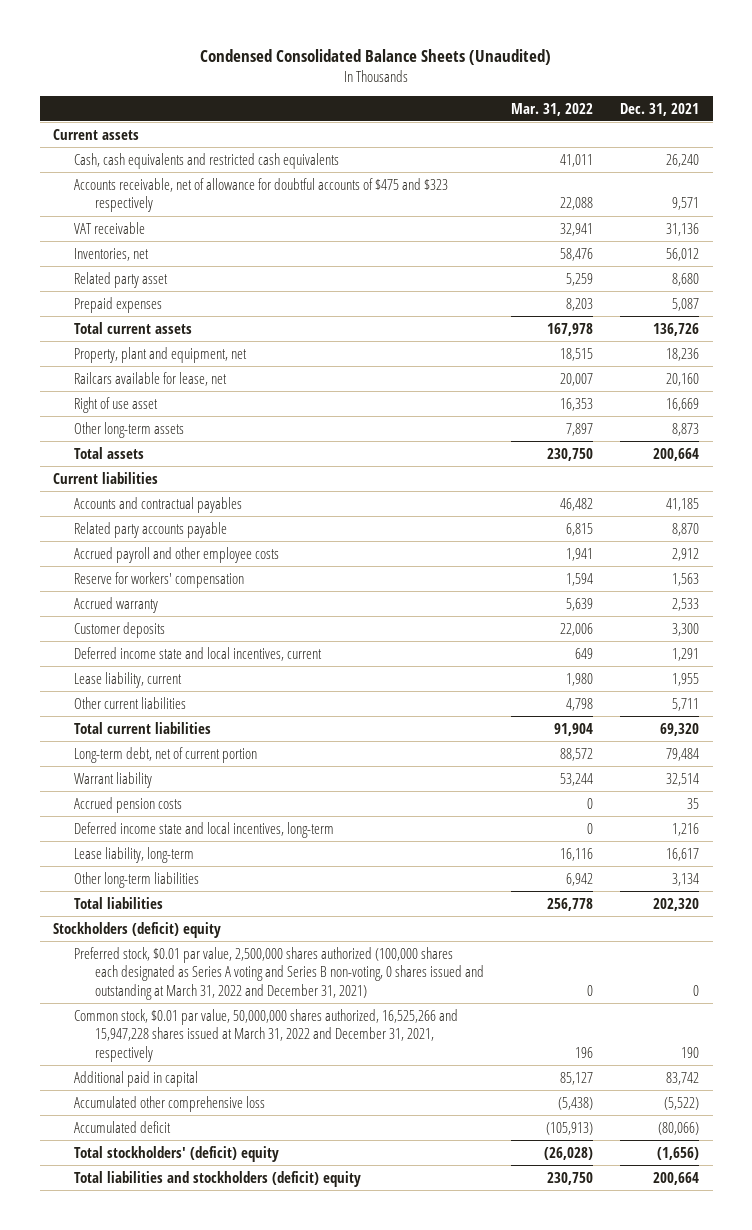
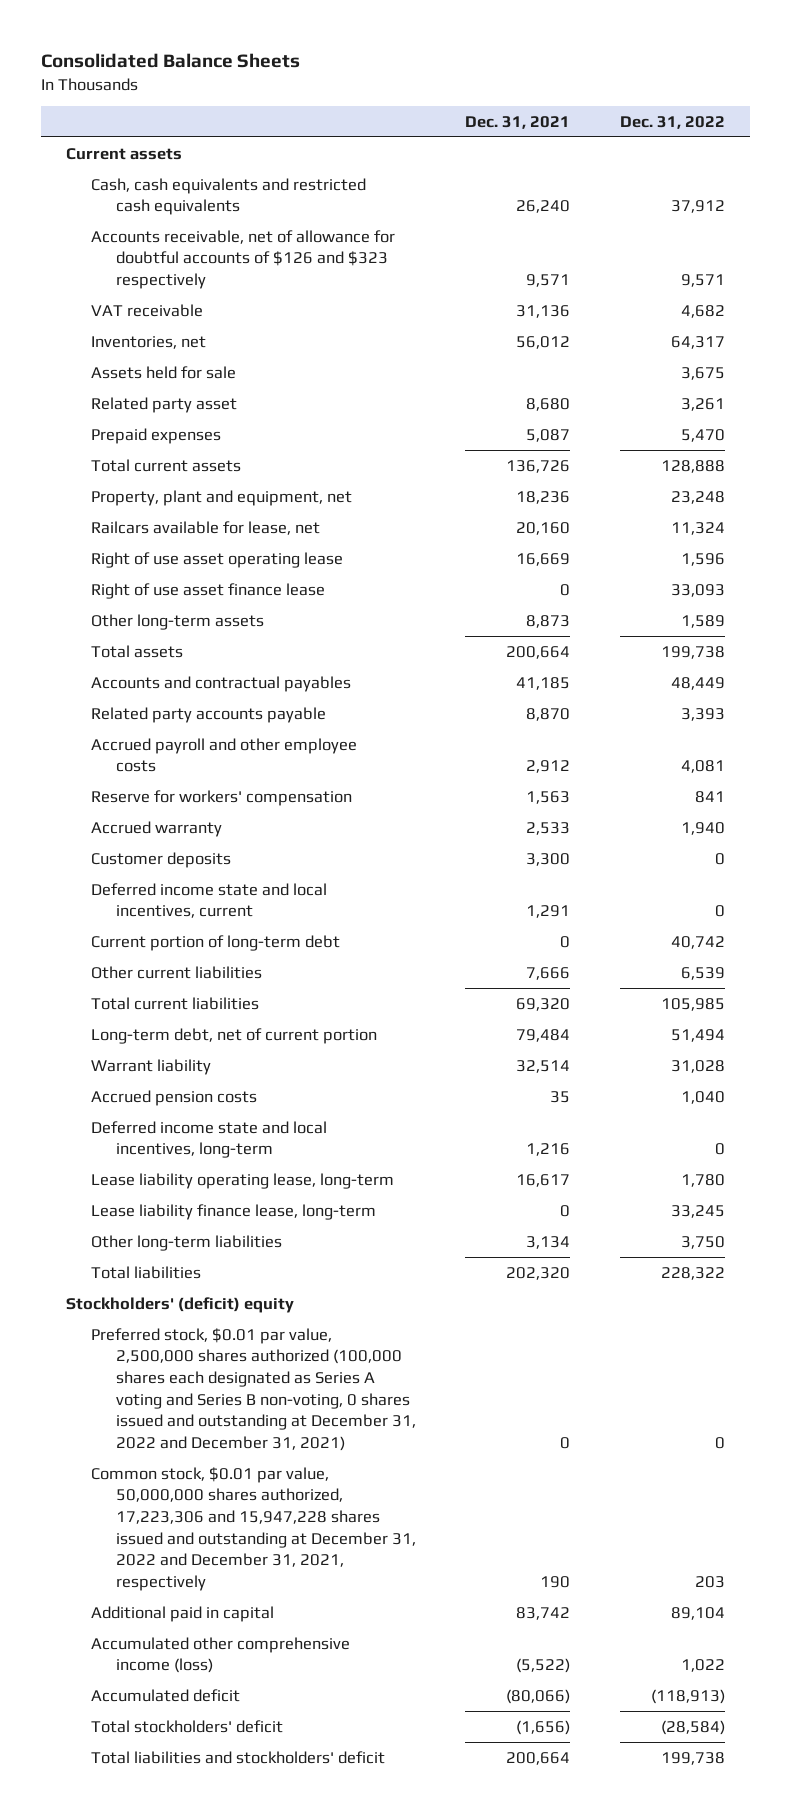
[200,49,552,66] Condensed Consolidated Balance Sheets (Unaudited) -> [40,52,300,68] Consolidated Balance Sheets
[511,102,594,116] Mar. 31, 2022 -> none
none -> [619,116,725,130] Dec. 31, 2022
[74,177,449,213] Accounts receivable, net of allowance for doubtful accounts of $475 and $323 respectively -> [90,229,395,290] Accounts receivable, net of allowance for doubtful accounts of $126 and $323 respectively
none -> [90,365,236,379] Assets held for sale
[74,396,159,413] Right of use asset -> [90,551,343,568] Right of use asset operating lease
none -> [90,582,325,599] Right of use asset finance lease
[53,471,159,484] Current liabilities -> none
[74,671,183,688] Lease liability, current -> none
none -> [90,934,340,951] Current portion of long-term debt
[672,697,700,711] 5,711 -> [526,966,571,980] 7,666
[74,846,195,863] Lease liability, long-term -> [90,1172,394,1189] Lease liability operating lease, long-term
none -> [90,1203,376,1220] Lease liability finance lease, long-term
[53,921,222,938] Stockholders (deficit) equity -> [65,1296,294,1313] Stockholders' (deficit) equity
[74,946,485,1000] Preferred stock, $0.01 par value, 2,500,000 shares authorized (100,000 shares each designated as Series A voting and Series B non-voting, 0 shares issued and outstanding at March 31, 2022 and December 31, 2021) -> [90,1327,417,1451] Preferred stock, $0.01 par value, 2,500,000 shares authorized (100,000 shares each designated as Series A voting and Series B non-voting, 0 shares issued and outstanding at December 31, 2022 and December 31, 2021)
[74,1008,459,1062] Common stock, $0.01 par value, 50,000,000 shares authorized, 16,525,266 and 15,947,228 shares issued at March 31, 2022 and December 31, 2021, respectively -> [90,1466,417,1591] Common stock, $0.01 par value, 50,000,000 shares authorized, 17,223,306 and 15,947,228 shares issued and outstanding at December 31, 2022 and December 31, 2021, respectively
[74,1095,266,1112] Accumulated other comprehensive loss -> [90,1636,350,1674] Accumulated other comprehensive income (loss)
[74,1145,280,1162] Total stockholders' (deficit) equity -> [90,1719,283,1733] Total stockholders' deficit
[74,1170,362,1187] Total liabilities and stockholders (deficit) equity -> [90,1750,385,1764] Total liabilities and stockholders' deficit

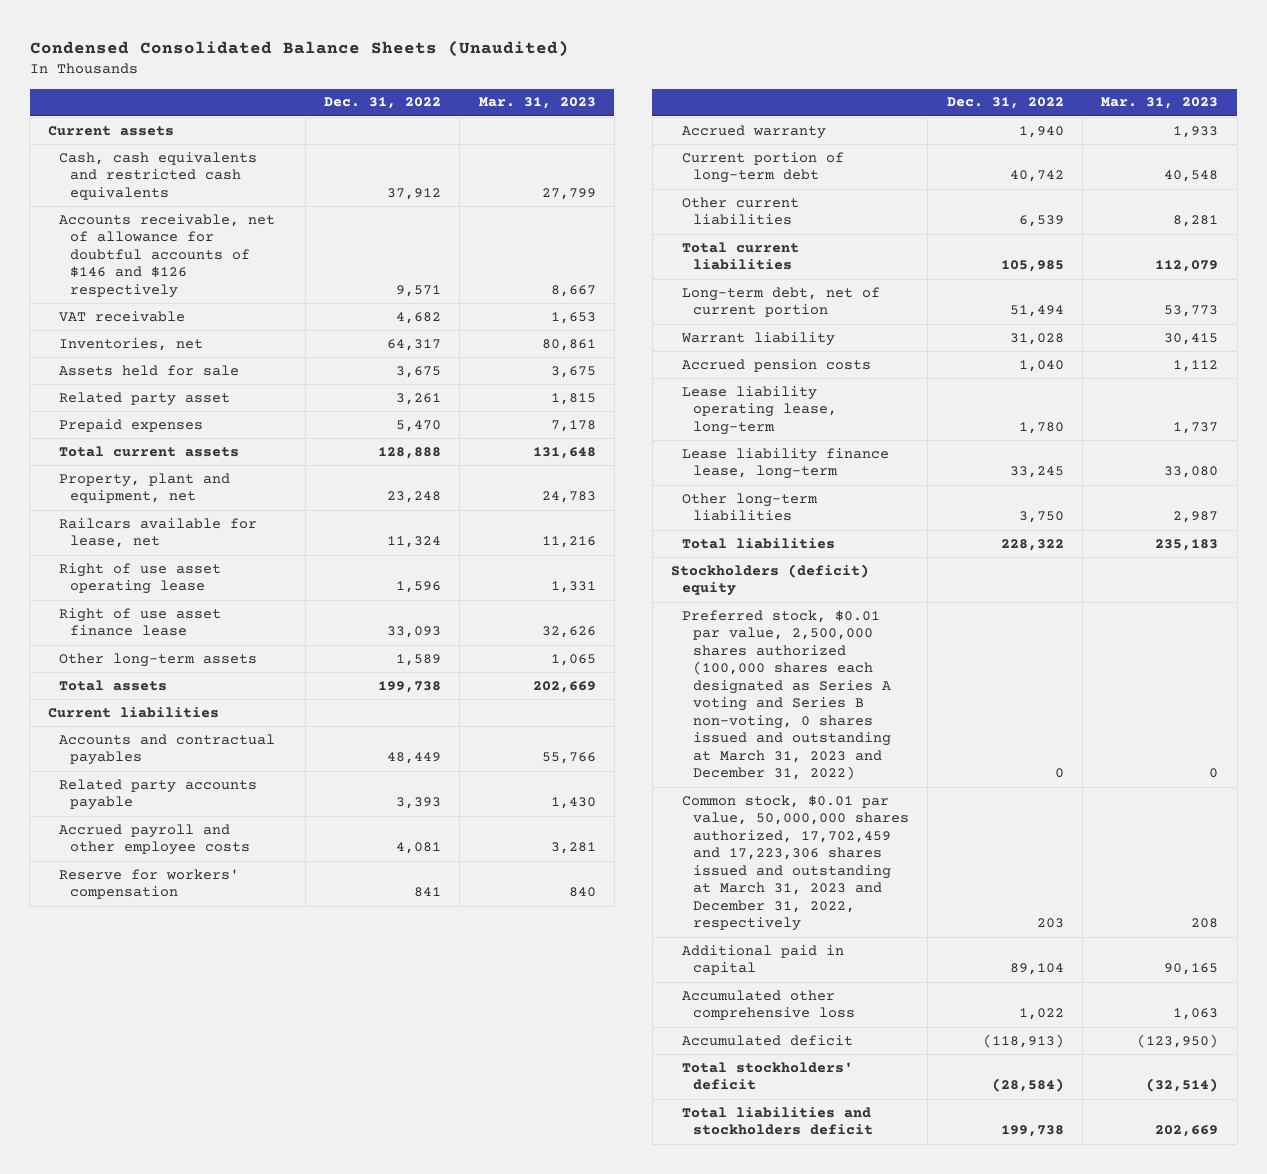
[40,52,300,68] Consolidated Balance Sheets -> [29,41,569,58] Condensed Consolidated Balance Sheets (Unaudited)
[465,116,571,130] Dec. 31, 2021 -> none
none -> [478,97,596,110] Mar. 31, 2023
[90,229,395,290] Accounts receivable, net of allowance for doubtful accounts of $126 and $323 respectively -> [59,213,276,298] Accounts receivable, net of allowance for doubtful accounts of $146 and $126 respectively
none -> [48,706,220,718] Current liabilities
[90,851,231,868] Customer deposits -> none
[90,882,327,919] Deferred income state and local incentives, current -> none
[90,1120,327,1159] Deferred income state and local incentives, long-term -> none
[65,1296,294,1313] Stockholders' (deficit) equity -> [671,563,870,597] Stockholders (deficit) equity
[90,1327,417,1451] Preferred stock, $0.01 par value, 2,500,000 shares authorized (100,000 shares each designated as Series A voting and Series B non-voting, 0 shares issued and outstanding at December 31, 2022 and December 31, 2021) -> [681,609,891,781] Preferred stock, $0.01 par value, 2,500,000 shares authorized (100,000 shares each designated as Series A voting and Series B non-voting, 0 shares issued and outstanding at March 31, 2023 and December 31, 2022)
[90,1466,417,1591] Common stock, $0.01 par value, 50,000,000 shares authorized, 17,223,306 and 15,947,228 shares issued and outstanding at December 31, 2022 and December 31, 2021, respectively -> [681,794,909,932] Common stock, $0.01 par value, 50,000,000 shares authorized, 17,702,459 and 17,223,306 shares issued and outstanding at March 31, 2023 and December 31, 2022, respectively
[90,1636,350,1674] Accumulated other comprehensive income (loss) -> [681,989,855,1021] Accumulated other comprehensive loss
[90,1750,385,1764] Total liabilities and stockholders' deficit -> [681,1106,873,1136] Total liabilities and stockholders deficit

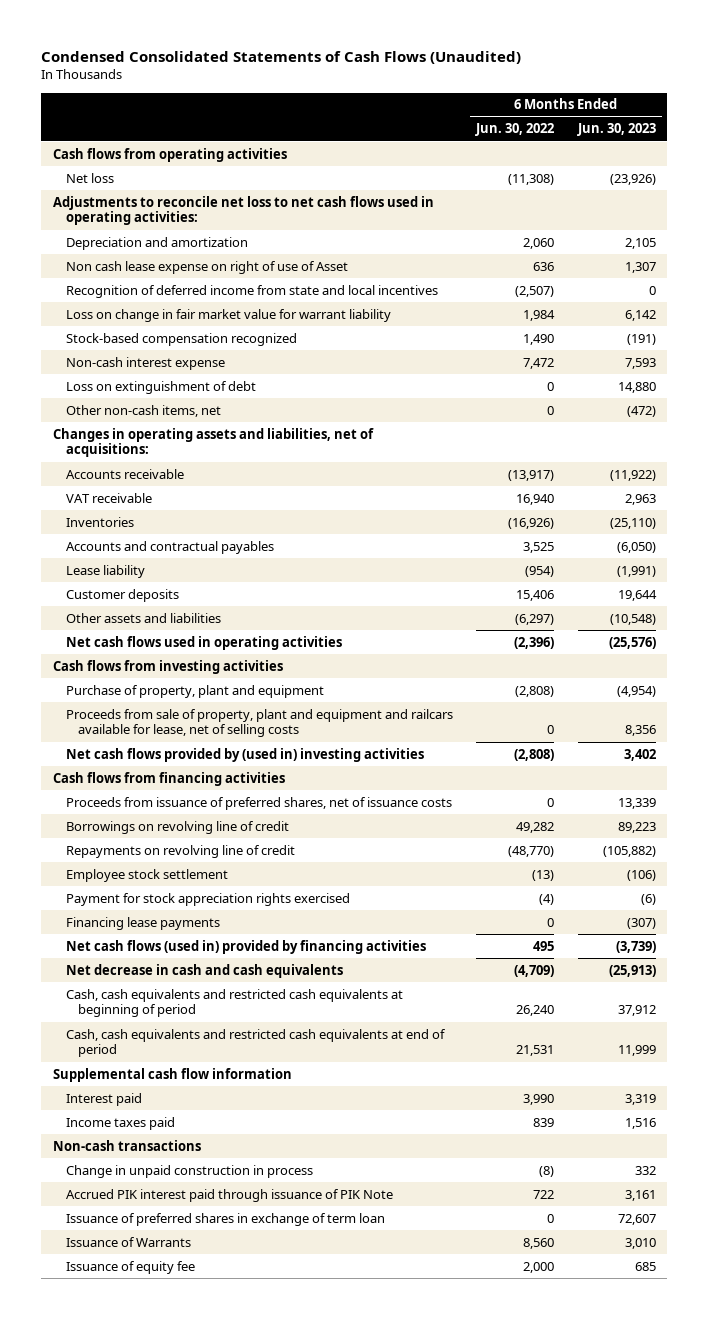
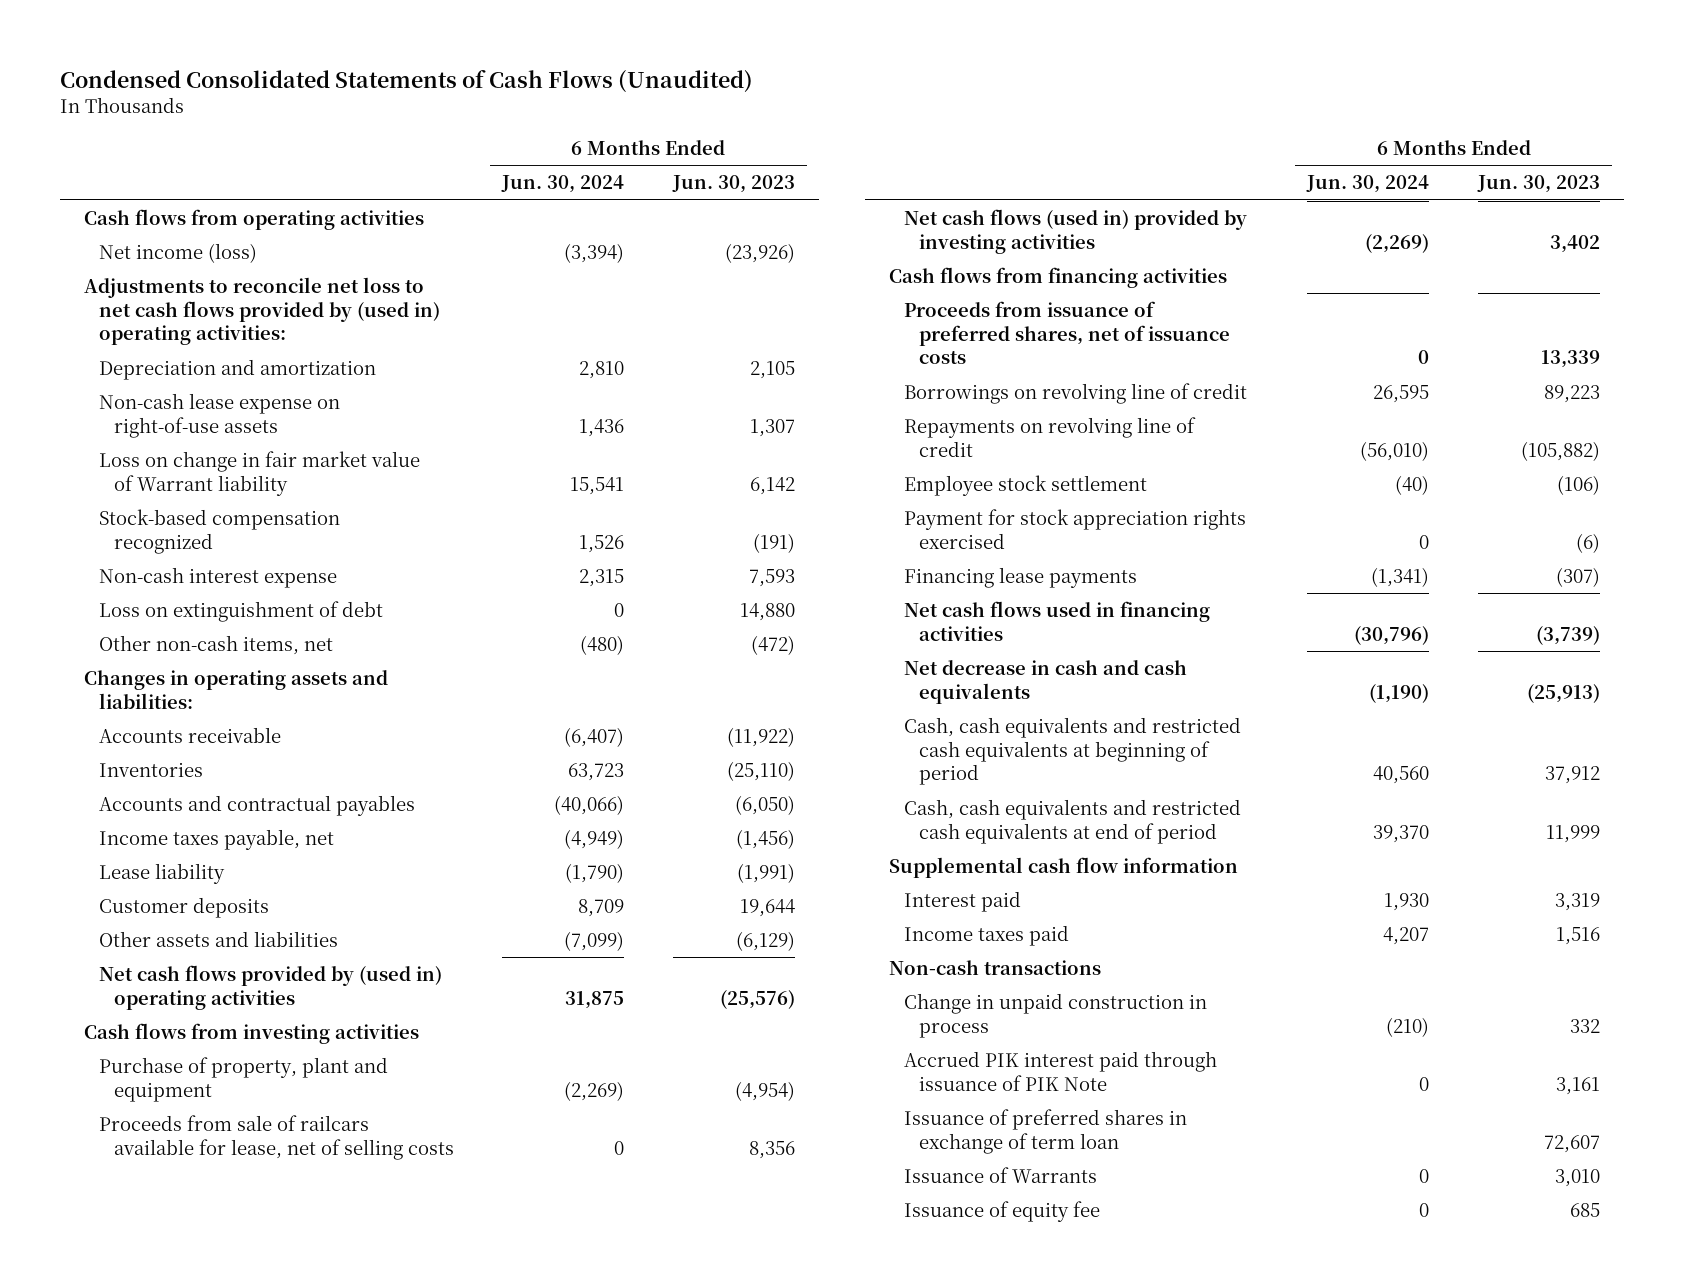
[475,123,555,137] Jun. 30, 2022 -> none
none -> [501,175,625,194] Jun. 30, 2024
[65,172,114,183] Net loss -> [98,242,257,263] Net income (loss)
[53,195,435,226] Adjustments to reconcile net loss to net cash flows used in operating activities: -> [83,276,440,346] Adjustments to reconcile net loss to net cash flows provided by (used in) operating activities:
[65,284,438,298] Recognition of deferred income from state and local incentives -> none
[65,260,348,274] Non cash lease expense on right of use of Asset -> [98,392,340,438] Non-cash lease expense on right-of-use assets
[65,308,391,322] Loss on change in fair market value for warrant liability -> [98,450,420,496] Loss on change in fair market value of Warrant liability
[53,427,375,458] Changes in operating assets and liabilities, net of acquisitions: -> [83,669,388,709] Changes in operating assets and liabilities:
[65,492,152,503] VAT receivable -> none
none -> [98,828,334,850] Income taxes payable, net
[609,613,656,625] (10,548) -> [735,930,795,951] (6,129)
[65,635,342,650] Net cash flows used in operating activities -> [98,964,442,1010] Net cash flows provided by (used in) operating activities
[65,708,453,738] Proceeds from sale of property, plant and equipment and railcars available for lease, net of selling costs -> [98,1114,454,1160] Proceeds from sale of railcars available for lease, net of selling costs
[65,747,424,762] Net cash flows provided by (used in) investing activities -> [904,208,1248,254] Net cash flows (used in) provided by investing activities
[65,939,426,954] Net cash flows (used in) provided by financing activities -> [904,600,1211,641] Net cash flows used in financing activities

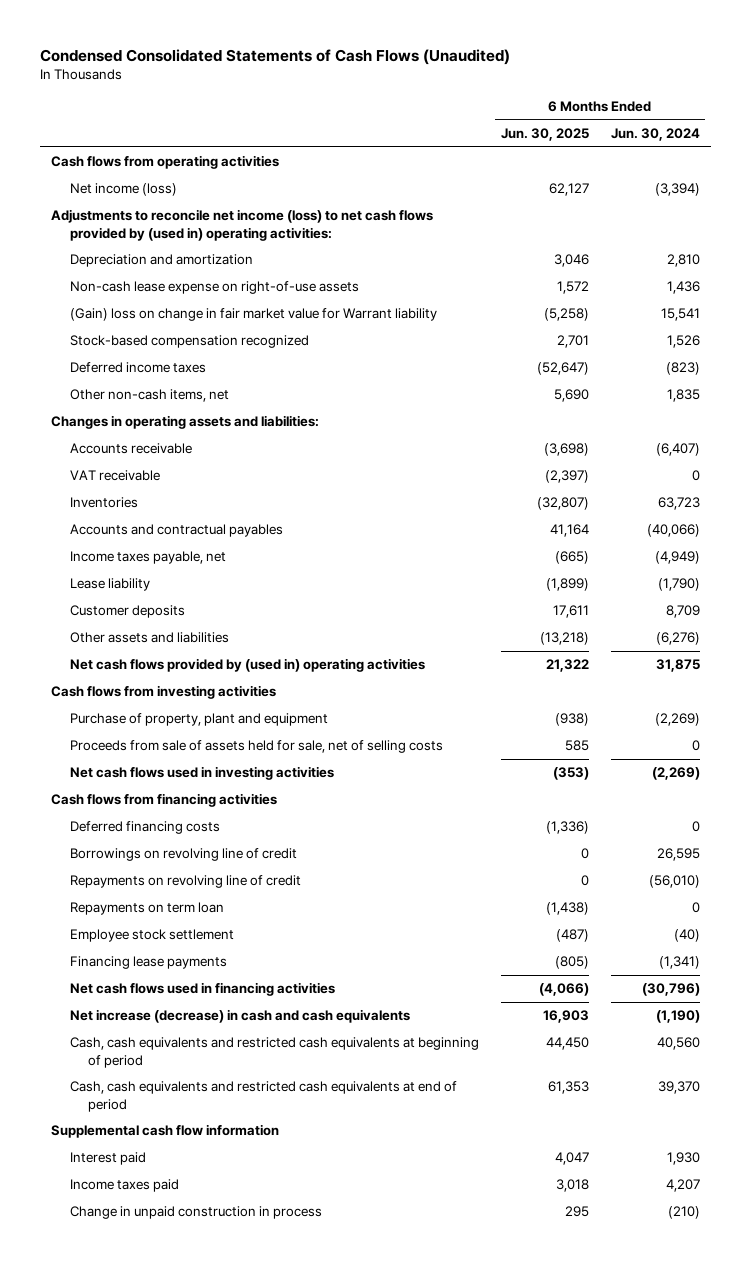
[671,175,795,194] Jun. 30, 2023 -> none
none -> [500,128,589,142] Jun. 30, 2025
[83,276,440,346] Adjustments to reconcile net loss to net cash flows provided by (used in) operating activities: -> [50,209,433,241] Adjustments to reconcile net income (loss) to net cash flows provided by (used in) operating activities:
[98,450,420,496] Loss on change in fair market value of Warrant liability -> [69,308,437,322] (Gain) loss on change in fair market value for Warrant liability
[98,566,337,588] Non-cash interest expense -> none
[98,600,383,622] Loss on extinguishment of debt -> none
none -> [69,362,206,374] Deferred income taxes
[580,634,625,655] (480) -> [666,389,700,403] 1,835
none -> [69,470,160,482] VAT receivable
[564,930,625,951] (7,099) -> [655,632,700,646] (6,276)
[98,1114,454,1160] Proceeds from sale of railcars available for lease, net of selling costs -> [69,740,443,754] Proceeds from sale of assets held for sale, net of selling costs
[904,208,1248,254] Net cash flows (used in) provided by investing activities -> [69,766,334,781] Net cash flows used in investing activities
[904,300,1231,365] Proceeds from issuance of preferred shares, net of issuance costs -> none
none -> [69,821,220,835] Deferred financing costs
none -> [69,902,224,916] Repayments on term loan
[904,508,1247,549] Payment for stock appreciation rights exercised -> none
[904,659,1188,704] Net decrease in cash and cash equivalents -> [69,1009,410,1024] Net increase (decrease) in cash and cash equivalents
[888,959,1101,975] Non-cash transactions -> none
[904,1050,1218,1091] Accrued PIK interest paid through issuance of PIK Note -> none
[904,1108,1188,1154] Issuance of preferred shares in exchange of term loan -> none
[904,1166,1098,1183] Issuance of Warrants -> none
[904,1200,1101,1222] Issuance of equity fee -> none

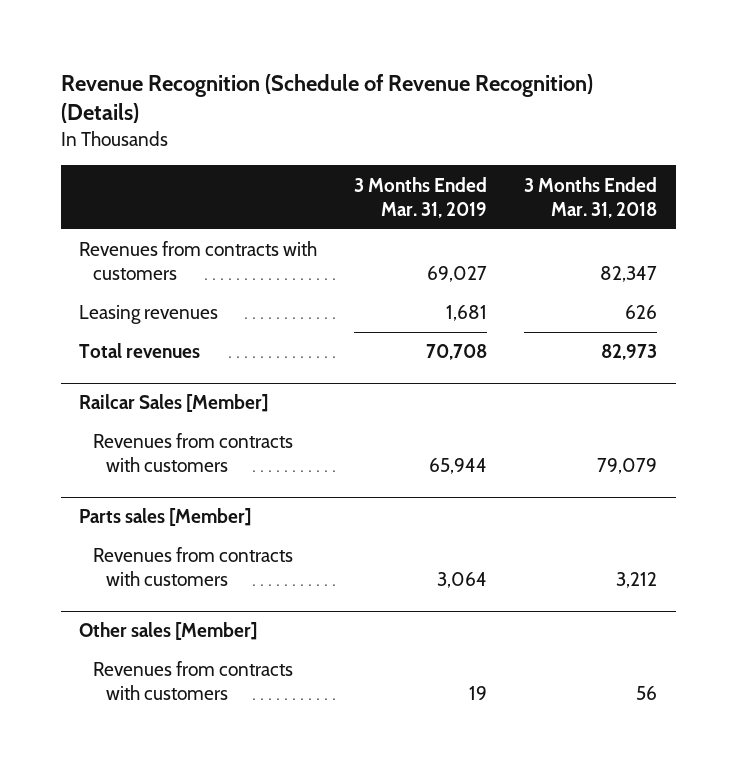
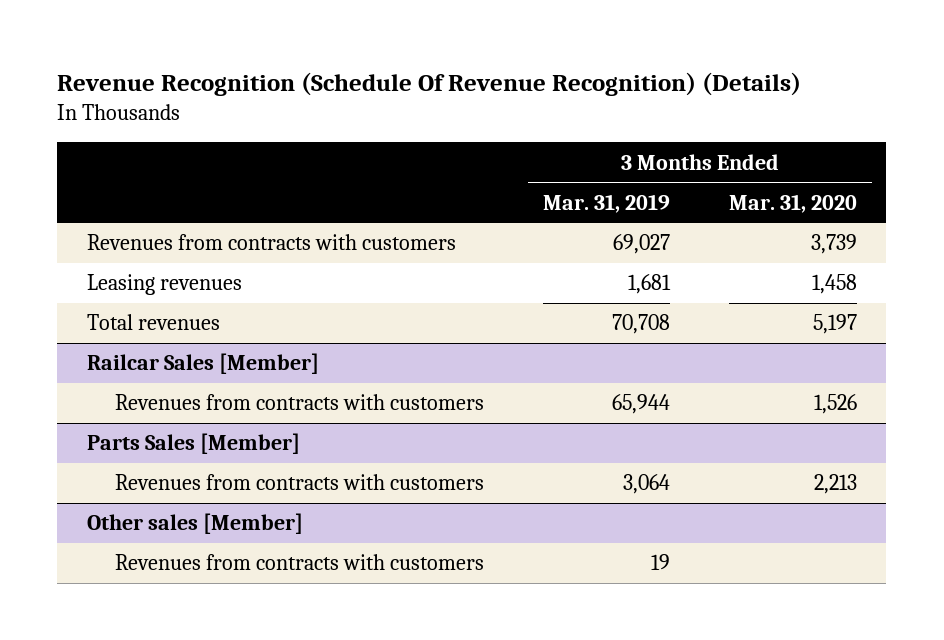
[61,73,594,124] Revenue Recognition (Schedule of Revenue Recognition) (Details) -> [57,71,802,96] Revenue Recognition (Schedule Of Revenue Recognition) (Details)
[524,176,658,218] 3 Months Ended Mar. 31, 2018 -> none
none -> [728,193,857,213] Mar. 31, 2020
[79,508,252,527] Parts sales [Member] -> [86,433,300,455] Parts Sales [Member]

